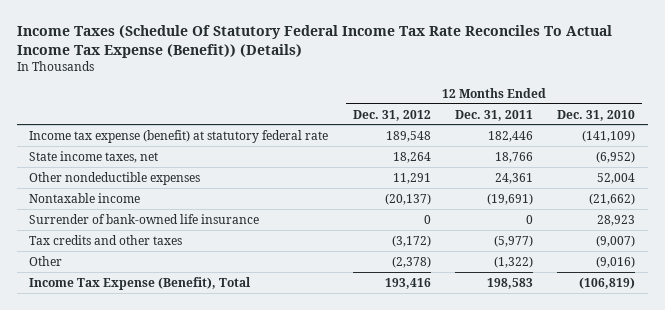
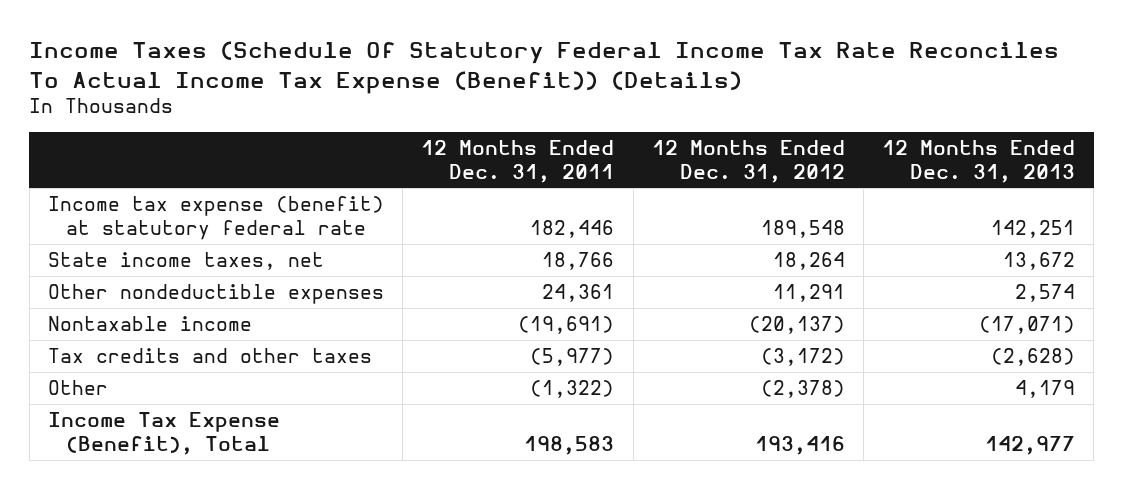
[557,109,636,121] Dec. 31, 2010 -> none
none -> [882,139,1076,183] 12 Months Ended Dec. 31, 2013
[29,213,260,224] Surrender of bank-owned life insurance -> none

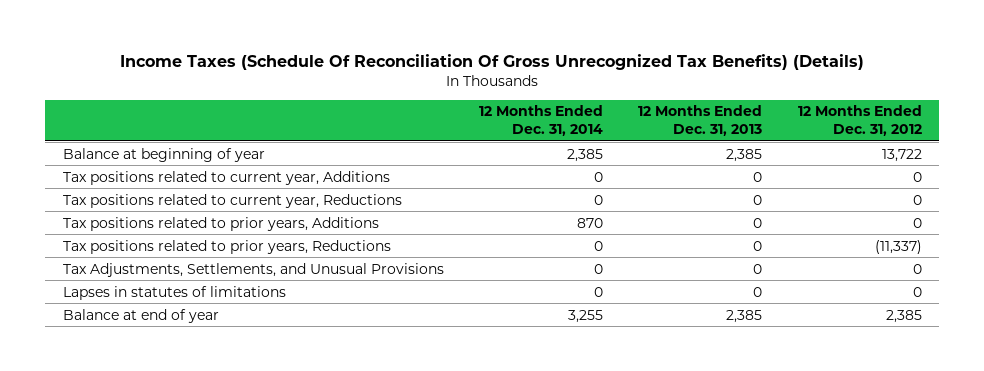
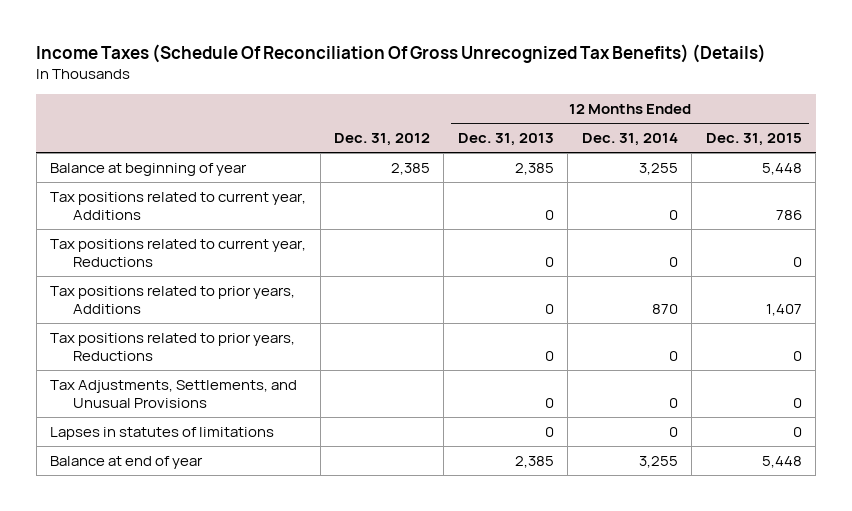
[797,105,922,136] 12 Months Ended Dec. 31, 2012 -> none
none -> [334,133,431,147] Dec. 31, 2012
none -> [705,133,802,147] Dec. 31, 2015
[567,148,604,162] 2,385 -> [638,162,678,175] 3,255

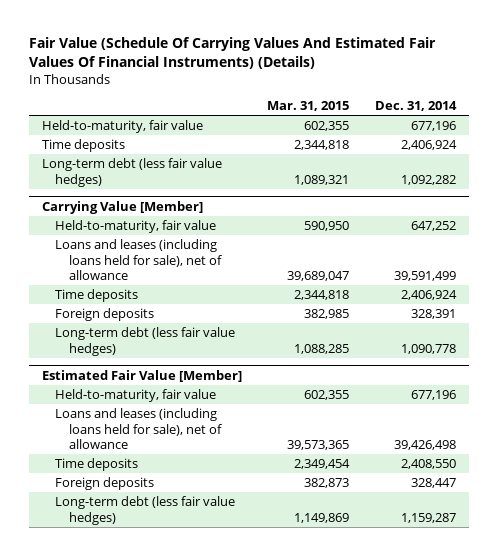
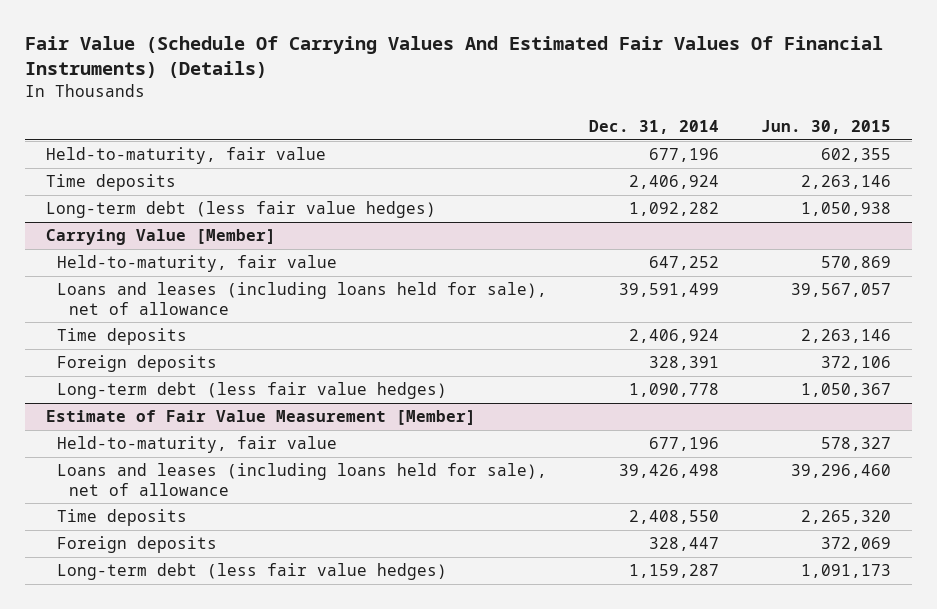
[267,100,350,111] Mar. 31, 2015 -> none
none -> [761,120,892,135] Jun. 30, 2015
[41,369,242,382] Estimated Fair Value [Member] -> [45,410,476,426] Estimate of Fair Value Measurement [Member]

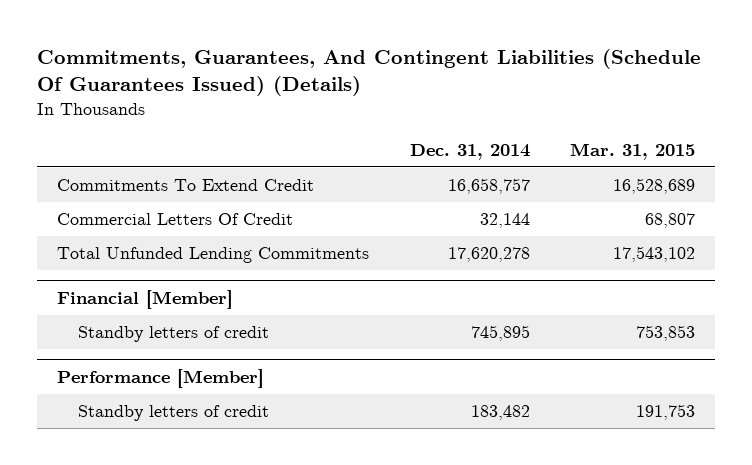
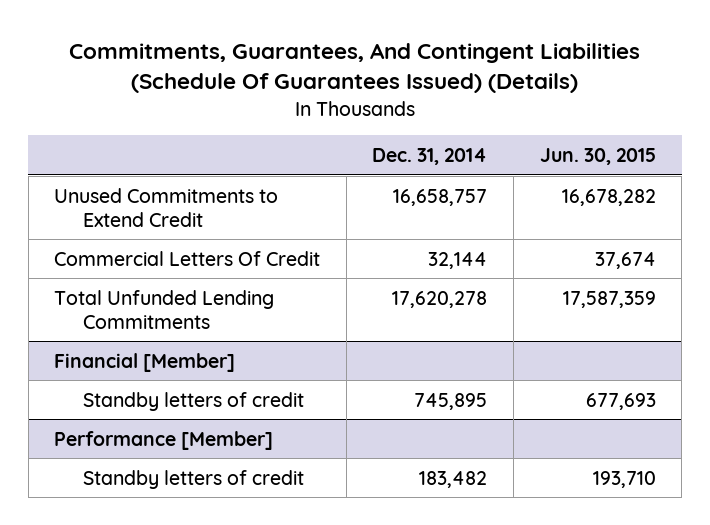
[569,142,695,160] Mar. 31, 2015 -> none
none -> [539,147,656,165] Jun. 30, 2015
[57,179,315,192] Commitments To Extend Credit -> [54,187,279,227] Unused Commitments to Extend Credit

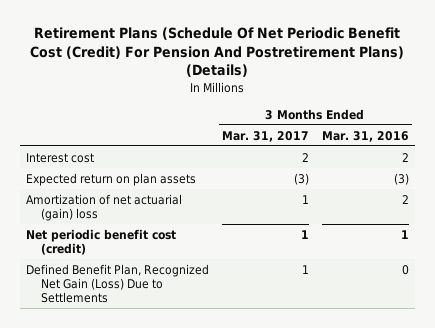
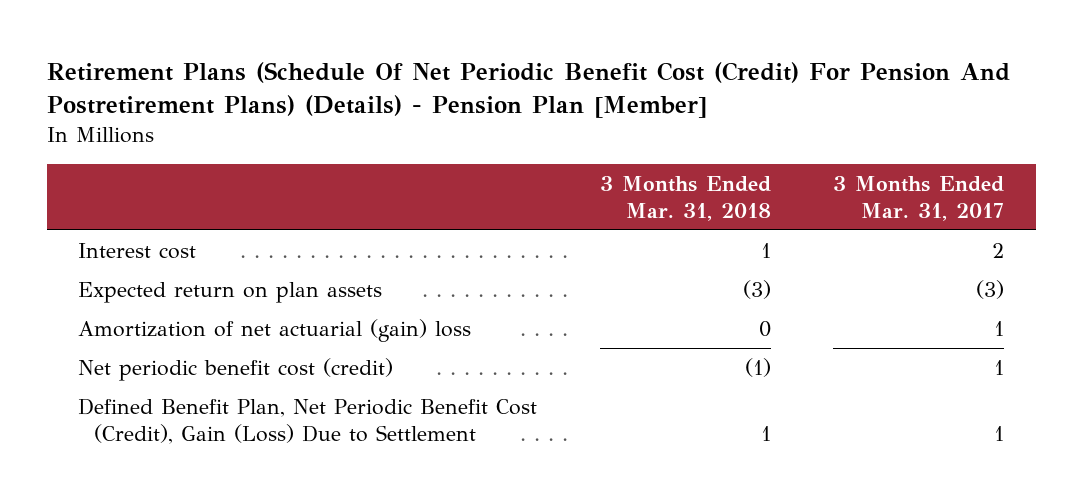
[30,27,405,78] Retirement Plans (Schedule Of Net Periodic Benefit Cost (Credit) For Pension And Postretirement Plans) (Details) -> [46,61,1010,119] Retirement Plans (Schedule Of Net Periodic Benefit Cost (Credit) For Pension And Postretirement Plans) (Details) - Pension Plan [Member]
[321,130,409,142] Mar. 31, 2016 -> none
none -> [599,175,771,221] 3 Months Ended Mar. 31, 2018
[26,263,210,304] Defined Benefit Plan, Recognized Net Gain (Loss) Due to Settlements -> [77,398,537,444] Defined Benefit Plan, Net Periodic Benefit Cost (Credit), Gain (Loss) Due to Settlement

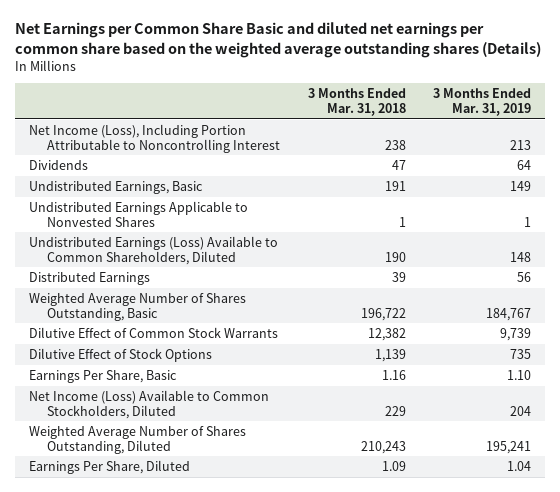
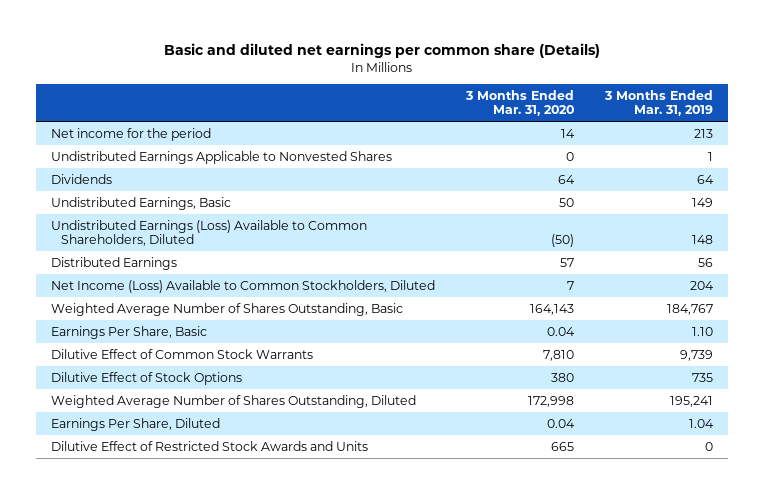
[14,22,541,58] Net Earnings per Common Share Basic and diluted net earnings per common share based on the weighted average outstanding shares (Details) -> [164,43,601,59] Basic and diluted net earnings per common share (Details)
[307,88,406,116] 3 Months Ended Mar. 31, 2018 -> none
none -> [465,89,575,117] 3 Months Ended Mar. 31, 2020
[28,123,281,153] Net Income (Loss), Including Portion Attributable to Noncontrolling Interest -> [51,127,212,141] Net income for the period
[28,200,248,227] Undistributed Earnings Applicable to Nonvested Shares -> [51,150,393,164] Undistributed Earnings Applicable to Nonvested Shares
[28,389,269,419] Net Income (Loss) Available to Common Stockholders, Diluted -> [51,279,436,293] Net Income (Loss) Available to Common Stockholders, Diluted
[28,369,177,383] Earnings Per Share, Basic -> [51,325,208,339] Earnings Per Share, Basic
none -> [51,440,369,451] Dilutive Effect of Restricted Stock Awards and Units

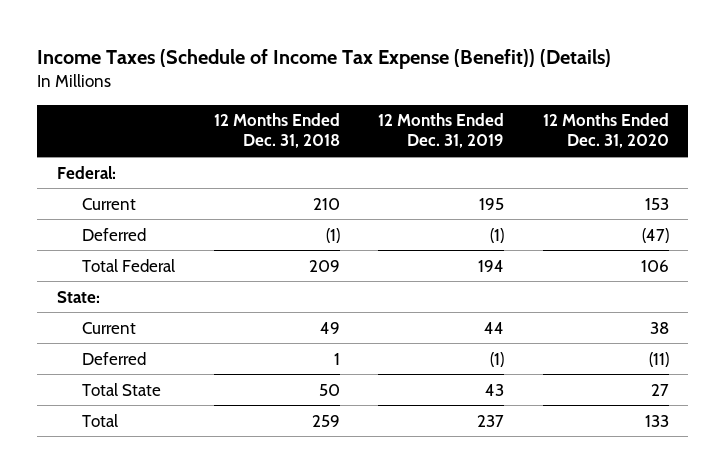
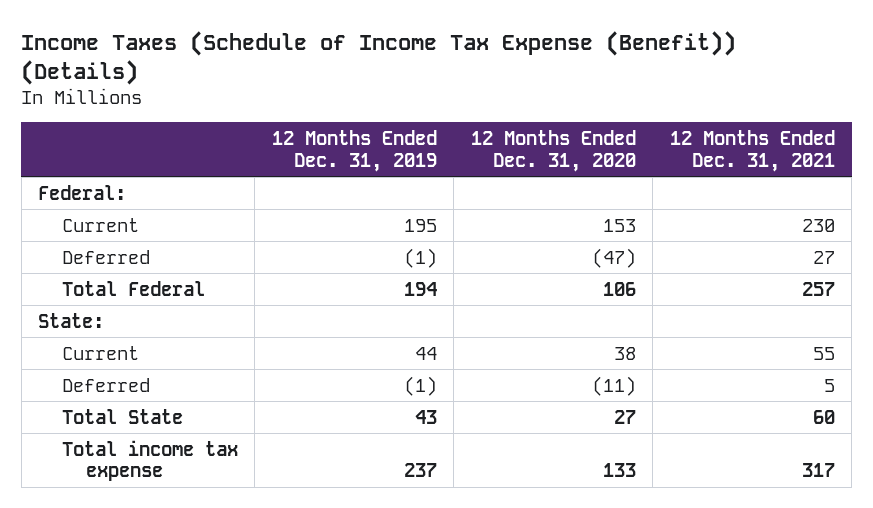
[213,113,340,149] 12 Months Ended Dec. 31, 2018 -> none
none -> [669,130,835,172] 12 Months Ended Dec. 31, 2021
[82,413,119,427] Total -> [61,439,238,482] Total income tax expense

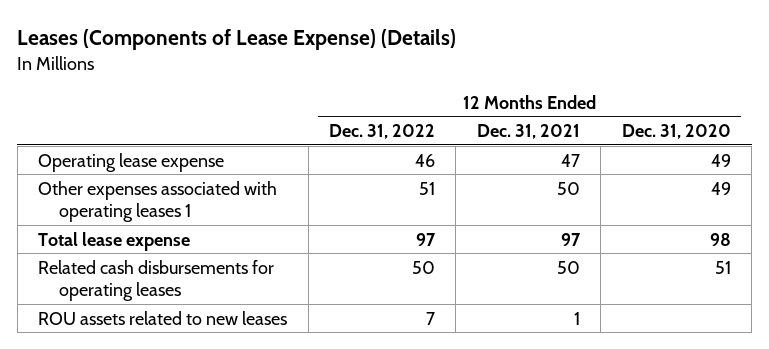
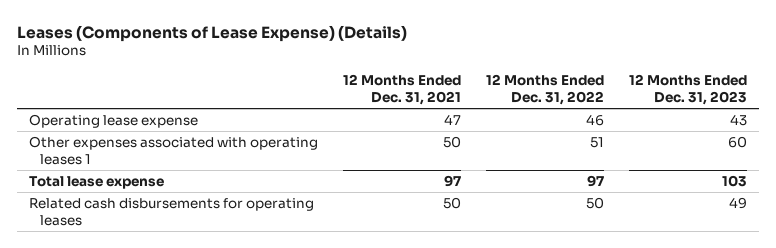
[621,124,731,140] Dec. 31, 2020 -> none
none -> [628,73,747,105] 12 Months Ended Dec. 31, 2023
[38,310,288,325] ROU assets related to new leases -> none

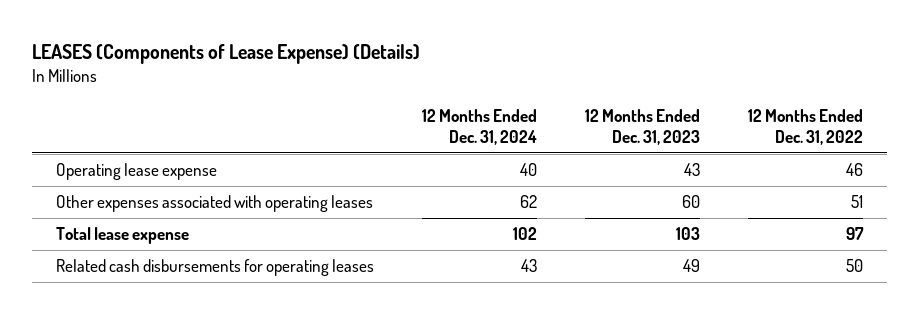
[16,24,407,42] Leases (Components of Lease Expense) (Details) -> [32,43,421,64] LEASES (Components of Lease Expense) (Details)
[343,73,462,105] 12 Months Ended Dec. 31, 2021 -> none
none -> [422,108,538,145] 12 Months Ended Dec. 31, 2024
[29,136,319,165] Other expenses associated with operating leases 1 -> [56,195,374,213] Other expenses associated with operating leases

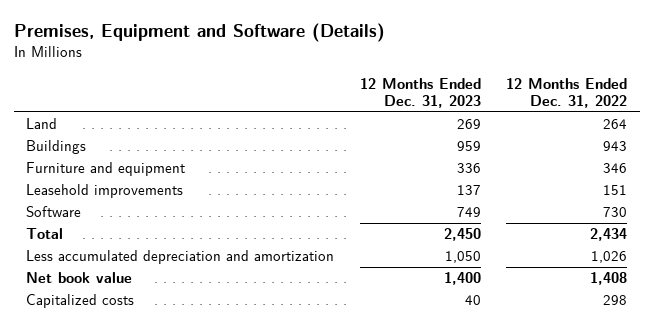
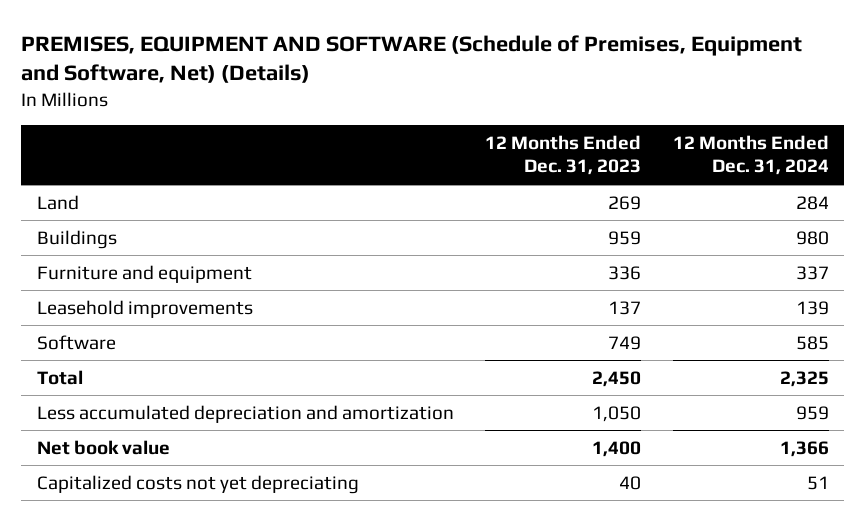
[13,22,385,42] Premises, Equipment and Software (Details) -> [21,34,803,84] PREMISES, EQUIPMENT AND SOFTWARE (Schedule of Premises, Equipment and Software, Net) (Details)
[506,77,628,108] 12 Months Ended Dec. 31, 2022 -> none
none -> [672,135,829,176] 12 Months Ended Dec. 31, 2024
[26,294,135,309] Capitalized costs -> none
none -> [36,474,359,494] Capitalized costs not yet depreciating

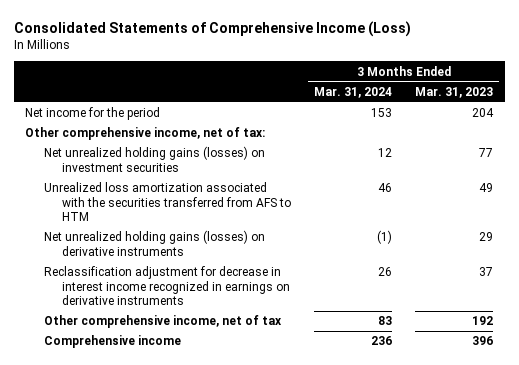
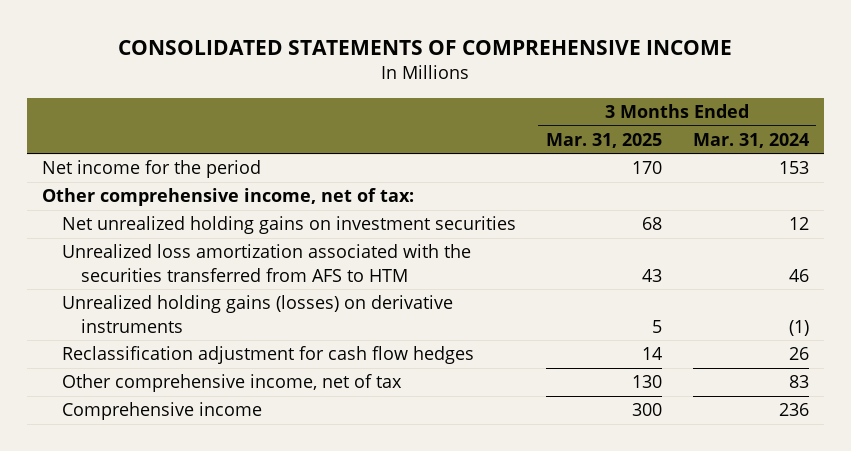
[13,20,411,37] Consolidated Statements of Comprehensive Income (Loss) -> [118,39,733,55] CONSOLIDATED STATEMENTS OF COMPREHENSIVE INCOME
[415,86,494,98] Mar. 31, 2023 -> none
none -> [546,132,663,148] Mar. 31, 2025
[43,146,265,172] Net unrealized holding gains (losses) on investment securities -> [61,216,516,235] Net unrealized holding gains on investment securities
[43,230,265,256] Net unrealized holding gains (losses) on derivative instruments -> [61,295,453,333] Unrealized holding gains (losses) on derivative instruments
[43,266,290,305] Reclassification adjustment for decrease in interest income recognized in earnings on derivative instruments -> [61,346,474,365] Reclassification adjustment for cash flow hedges

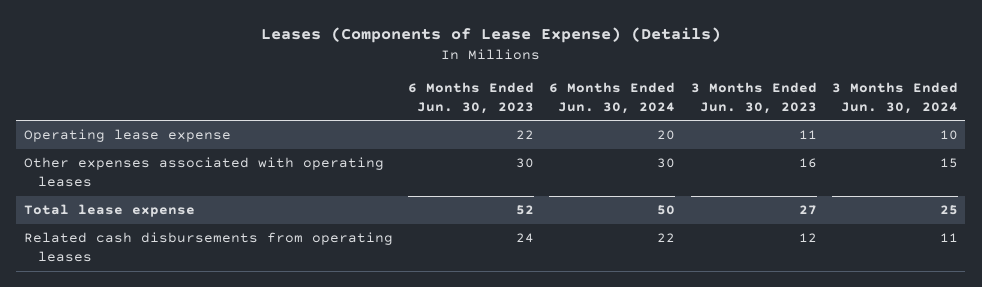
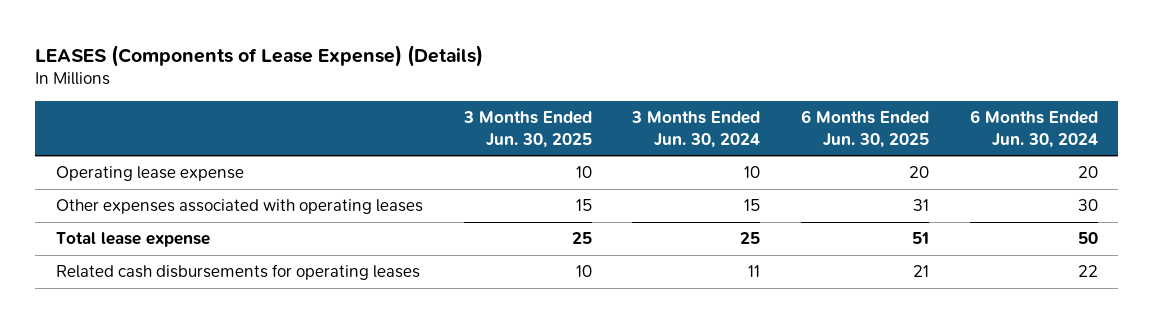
[260,27,721,44] Leases (Components of Lease Expense) (Details) -> [35,44,484,67] LEASES (Components of Lease Expense) (Details)
[408,81,535,114] 6 Months Ended Jun. 30, 2023 -> none
[690,81,817,114] 3 Months Ended Jun. 30, 2023 -> none
none -> [462,111,592,148] 3 Months Ended Jun. 30, 2025
none -> [801,110,930,148] 6 Months Ended Jun. 30, 2025
[24,232,394,263] Related cash disbursements from operating leases -> [55,264,420,281] Related cash disbursements for operating leases

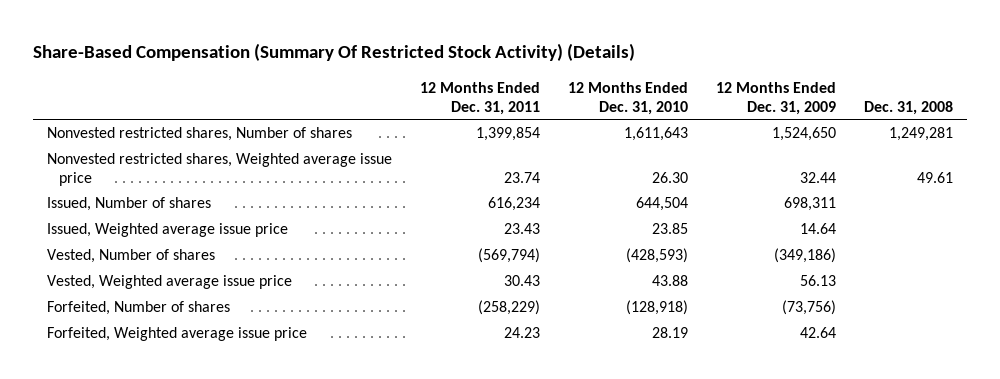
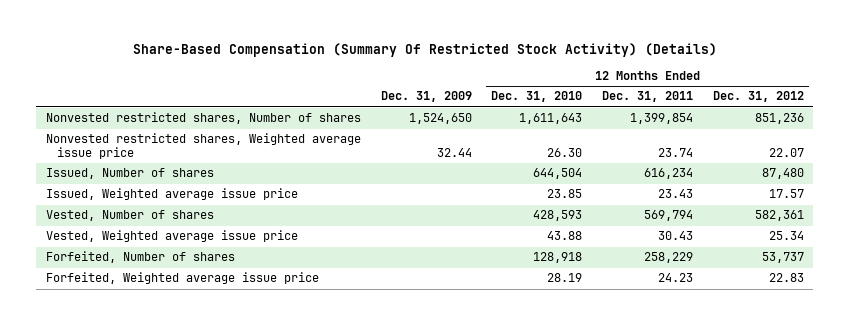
[715,81,836,115] 12 Months Ended Dec. 31, 2009 -> none
[863,100,953,115] Dec. 31, 2008 -> none
none -> [380,91,472,103] Dec. 31, 2009
none -> [712,91,804,103] Dec. 31, 2012
[478,248,541,264] (569,794) -> [644,210,694,222] 569,794
[625,248,688,264] (428,593) -> [533,210,583,222] 428,593
[478,300,541,316] (258,229) -> [644,252,694,264] 258,229
[625,300,688,316] (128,918) -> [533,252,583,264] 128,918

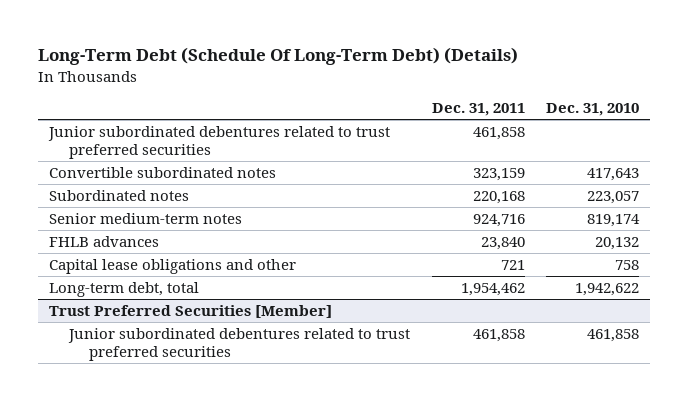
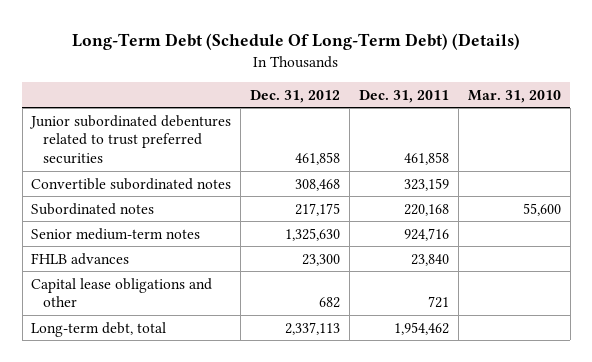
[546,103,640,117] Dec. 31, 2010 -> none
none -> [250,89,341,103] Dec. 31, 2012
none -> [467,89,561,103] Mar. 31, 2010
[48,304,332,318] Trust Preferred Securities [Member] -> none
[68,327,411,361] Junior subordinated debentures related to trust preferred securities -> none

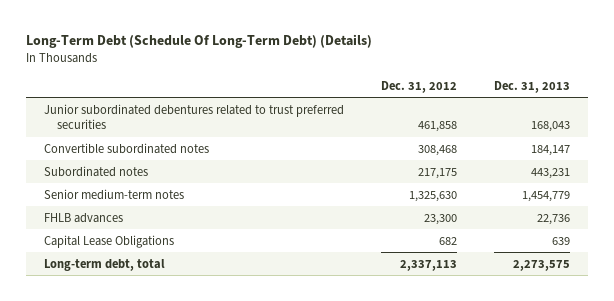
[359,89,450,103] Dec. 31, 2011 -> none
[467,89,561,103] Mar. 31, 2010 -> none
none -> [493,80,570,93] Dec. 31, 2013
[31,277,213,308] Capital lease obligations and other -> [44,234,175,248] Capital Lease Obligations

